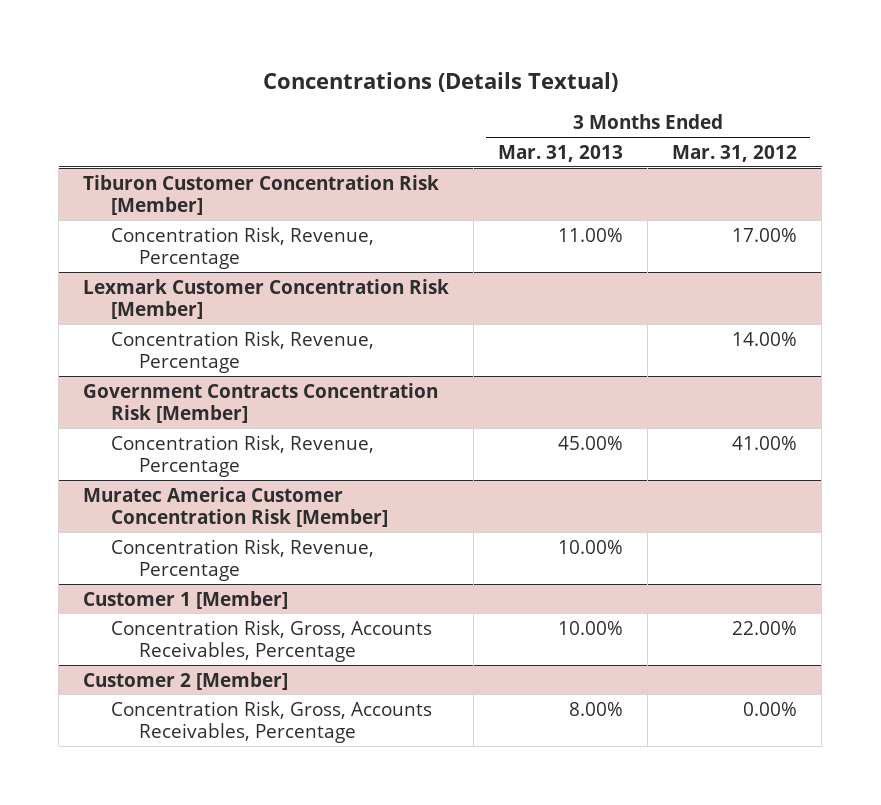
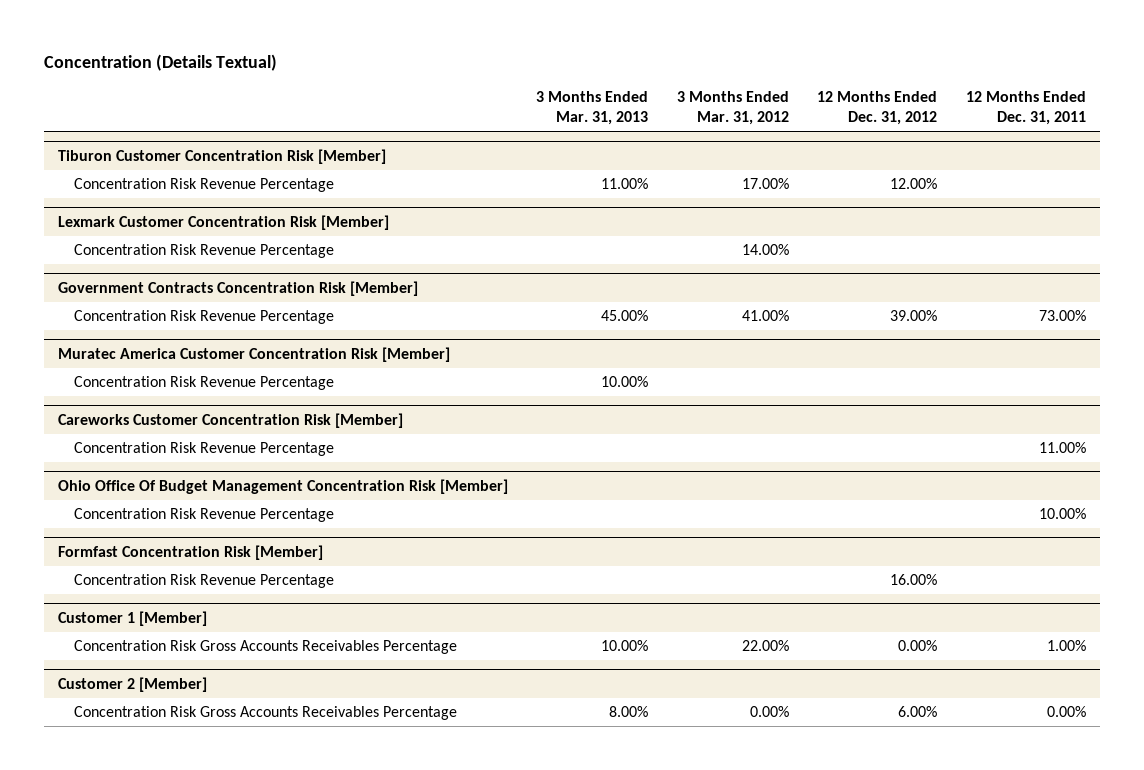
[263,71,619,92] Concentrations (Details Textual) -> [43,53,277,71] Concentration (Details Textual)
none -> [817,91,938,126] 12 Months Ended Dec. 31, 2012
none -> [965,91,1086,126] 12 Months Ended Dec. 31, 2011
[110,226,374,270] Concentration Risk, Revenue, Percentage -> [73,178,334,193] Concentration Risk Revenue Percentage
[110,330,374,374] Concentration Risk, Revenue, Percentage -> [73,244,334,259] Concentration Risk Revenue Percentage
[110,434,374,478] Concentration Risk, Revenue, Percentage -> [73,310,334,325] Concentration Risk Revenue Percentage
[110,538,374,582] Concentration Risk, Revenue, Percentage -> [73,376,334,391] Concentration Risk Revenue Percentage
none -> [57,413,403,429] Careworks Customer Concentration Risk [Member]
none -> [73,442,334,457] Concentration Risk Revenue Percentage
none -> [57,479,508,495] Ohio Office Of Budget Management Concentration Risk [Member]
none -> [73,508,334,523] Concentration Risk Revenue Percentage
none -> [57,545,323,561] Formfast Concentration Risk [Member]
none -> [73,574,334,589] Concentration Risk Revenue Percentage
[110,619,432,663] Concentration Risk, Gross, Accounts Receivables, Percentage -> [73,640,457,655] Concentration Risk Gross Accounts Receivables Percentage
[110,700,432,744] Concentration Risk, Gross, Accounts Receivables, Percentage -> [73,706,457,721] Concentration Risk Gross Accounts Receivables Percentage

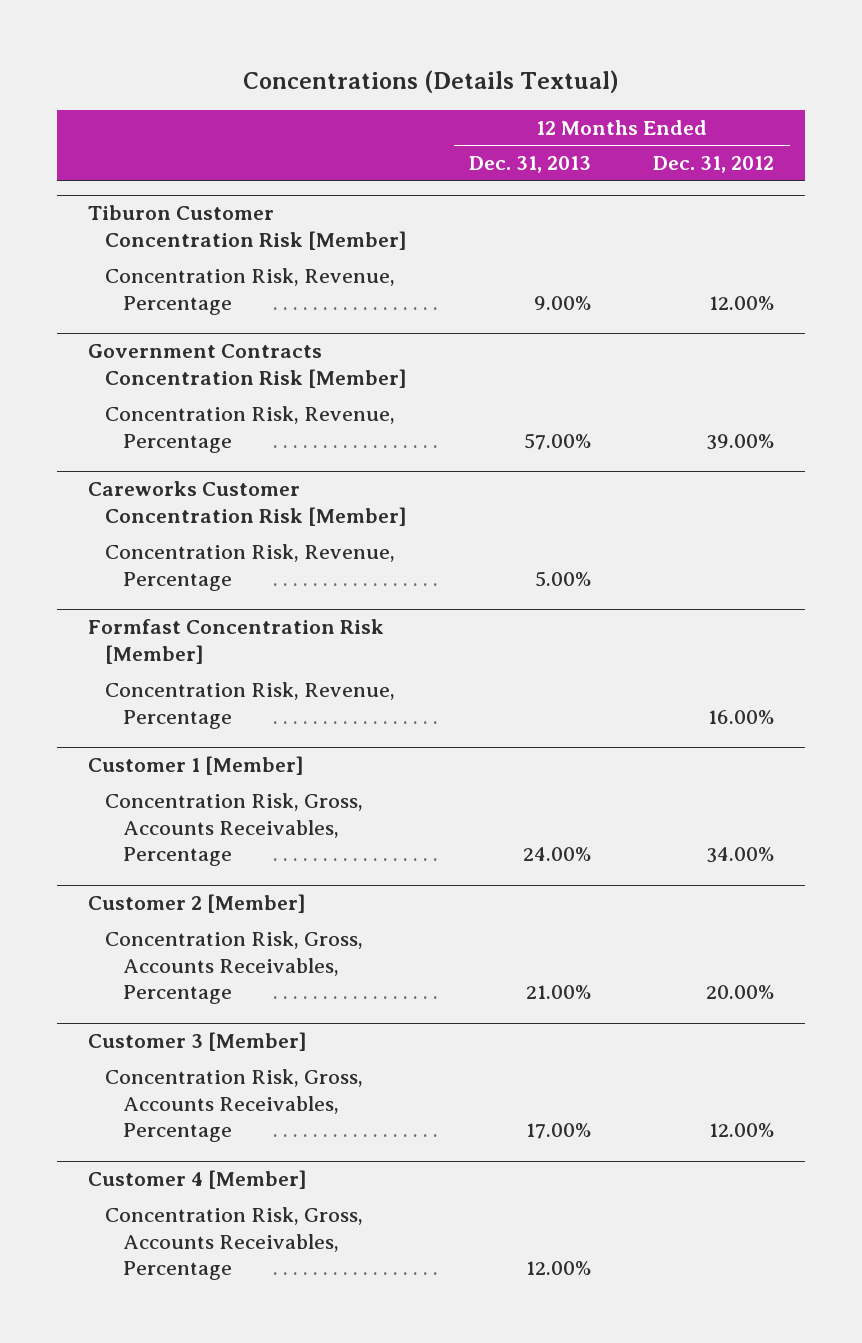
[43,53,277,71] Concentration (Details Textual) -> [242,69,619,93] Concentrations (Details Textual)
[536,91,649,126] 3 Months Ended Mar. 31, 2013 -> none
[676,91,789,126] 3 Months Ended Mar. 31, 2012 -> none
[965,91,1086,126] 12 Months Ended Dec. 31, 2011 -> none
none -> [469,156,592,174] Dec. 31, 2013
[57,215,389,231] Lexmark Customer Concentration Risk [Member] -> none
[73,244,334,259] Concentration Risk Revenue Percentage -> none
[73,178,334,193] Concentration Risk Revenue Percentage -> [105,267,396,315] Concentration Risk, Revenue, Percentage
[57,347,450,363] Muratec America Customer Concentration Risk [Member] -> none
[73,376,334,391] Concentration Risk Revenue Percentage -> none
[73,310,334,325] Concentration Risk Revenue Percentage -> [105,405,396,453] Concentration Risk, Revenue, Percentage
[57,479,508,495] Ohio Office Of Budget Management Concentration Risk [Member] -> none
[73,508,334,523] Concentration Risk Revenue Percentage -> none
[73,442,334,457] Concentration Risk Revenue Percentage -> [105,543,396,591] Concentration Risk, Revenue, Percentage
[73,574,334,589] Concentration Risk Revenue Percentage -> [105,681,396,729] Concentration Risk, Revenue, Percentage
[73,640,457,655] Concentration Risk Gross Accounts Receivables Percentage -> [105,792,364,867] Concentration Risk, Gross, Accounts Receivables, Percentage
[898,640,938,652] 0.00% -> [706,847,775,864] 34.00%
[73,706,457,721] Concentration Risk Gross Accounts Receivables Percentage -> [105,930,364,1005] Concentration Risk, Gross, Accounts Receivables, Percentage
[898,706,938,718] 6.00% -> [706,985,775,1000] 20.00%
none -> [87,1032,307,1052] Customer 3 [Member]
none -> [105,1068,364,1143] Concentration Risk, Gross, Accounts Receivables, Percentage
none -> [87,1170,307,1190] Customer 4 [Member]
none -> [105,1206,364,1281] Concentration Risk, Gross, Accounts Receivables, Percentage

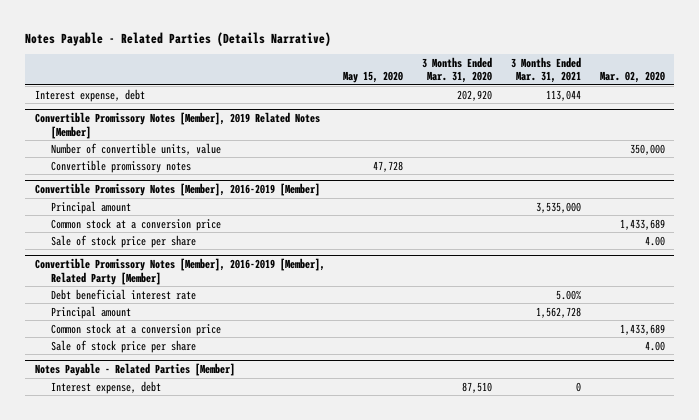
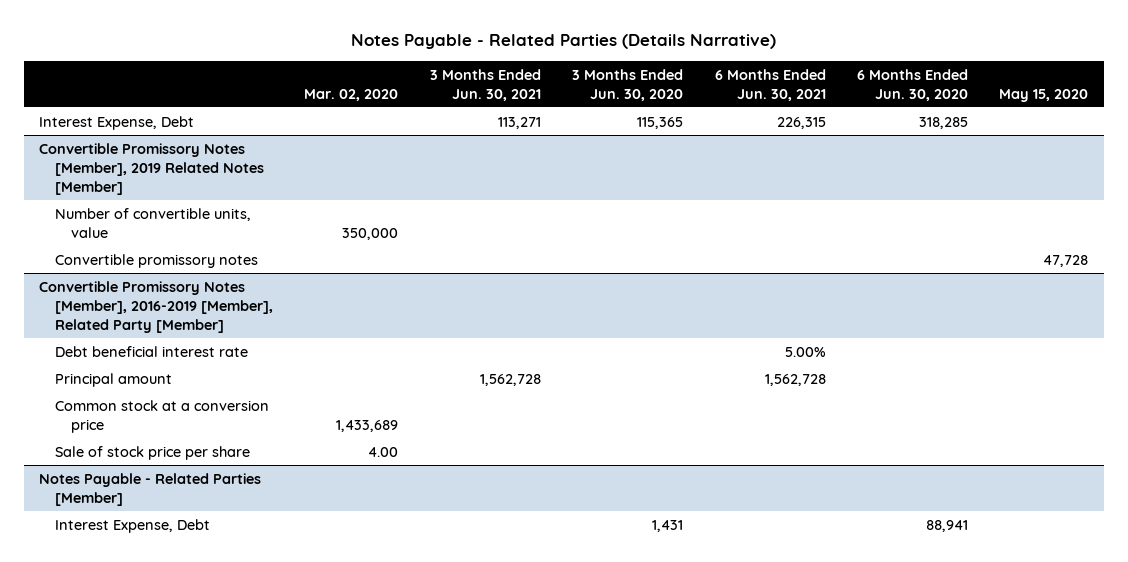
[422,56,493,84] 3 Months Ended Mar. 31, 2020 -> none
[511,56,582,84] 3 Months Ended Mar. 31, 2021 -> none
none -> [429,68,541,101] 3 Months Ended Jun. 30, 2021
none -> [572,68,684,101] 3 Months Ended Jun. 30, 2020
none -> [714,68,826,101] 6 Months Ended Jun. 30, 2021
none -> [856,68,968,101] 6 Months Ended Jun. 30, 2020
[34,88,145,102] Interest expense, debt -> [39,115,195,130] Interest Expense, Debt
[34,183,320,197] Convertible Promissory Notes [Member], 2016-2019 [Member] -> none
[50,200,131,214] Principal amount -> none
[50,217,221,231] Common stock at a conversion price -> none
[50,234,196,248] Sale of stock price per share -> none
[50,380,161,394] Interest expense, debt -> [55,518,211,533] Interest Expense, Debt

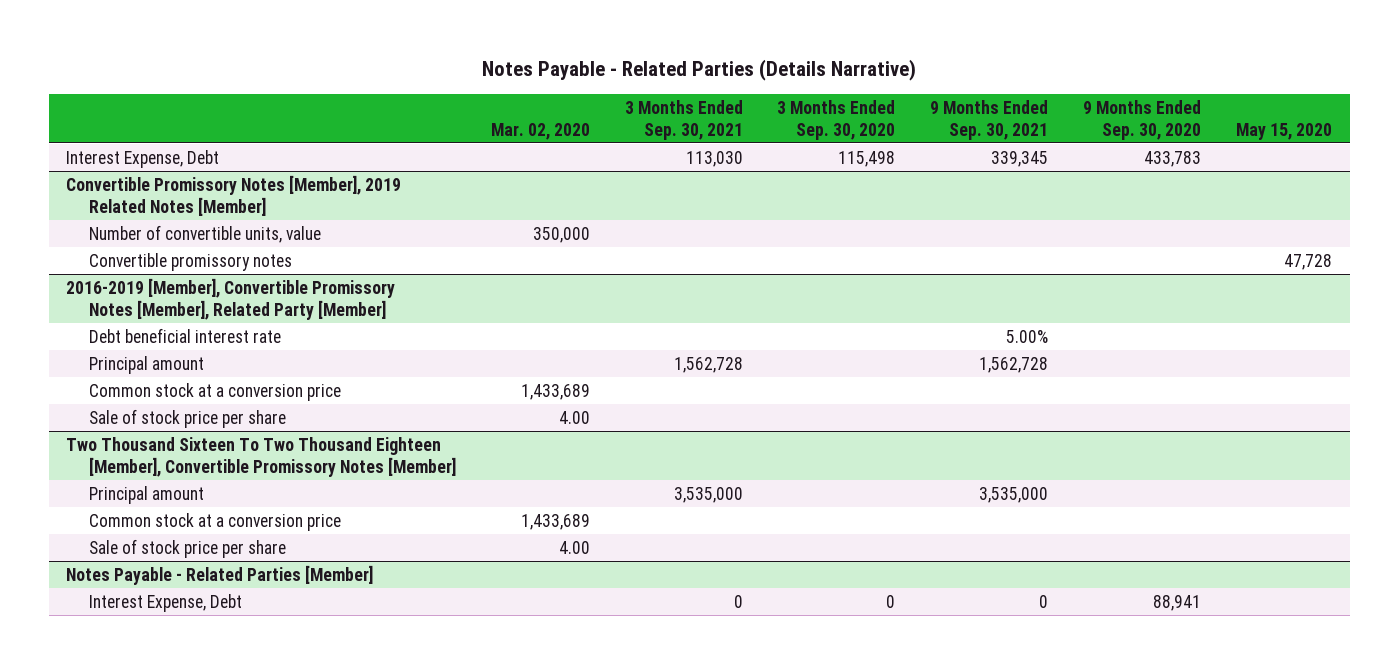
[429,68,541,101] 3 Months Ended Jun. 30, 2021 -> none
[572,68,684,101] 3 Months Ended Jun. 30, 2020 -> none
[714,68,826,101] 6 Months Ended Jun. 30, 2021 -> none
[856,68,968,101] 6 Months Ended Jun. 30, 2020 -> none
none -> [624,99,743,140] 3 Months Ended Sep. 30, 2021
none -> [777,99,896,140] 3 Months Ended Sep. 30, 2020
none -> [930,99,1049,140] 9 Months Ended Sep. 30, 2021
none -> [1083,99,1202,140] 9 Months Ended Sep. 30, 2020
[39,280,274,333] Convertible Promissory Notes [Member], 2016-2019 [Member], Related Party [Member] -> [65,277,395,320] 2016-2019 [Member], Convertible Promissory Notes [Member], Related Party [Member]
none -> [65,436,456,477] Two Thousand Sixteen To Two Thousand Eighteen [Member], Convertible Promissory Notes [Member]
none -> [88,485,204,504] Principal amount
none -> [88,512,341,531] Common stock at a conversion price
none -> [88,538,286,558] Sale of stock price per share

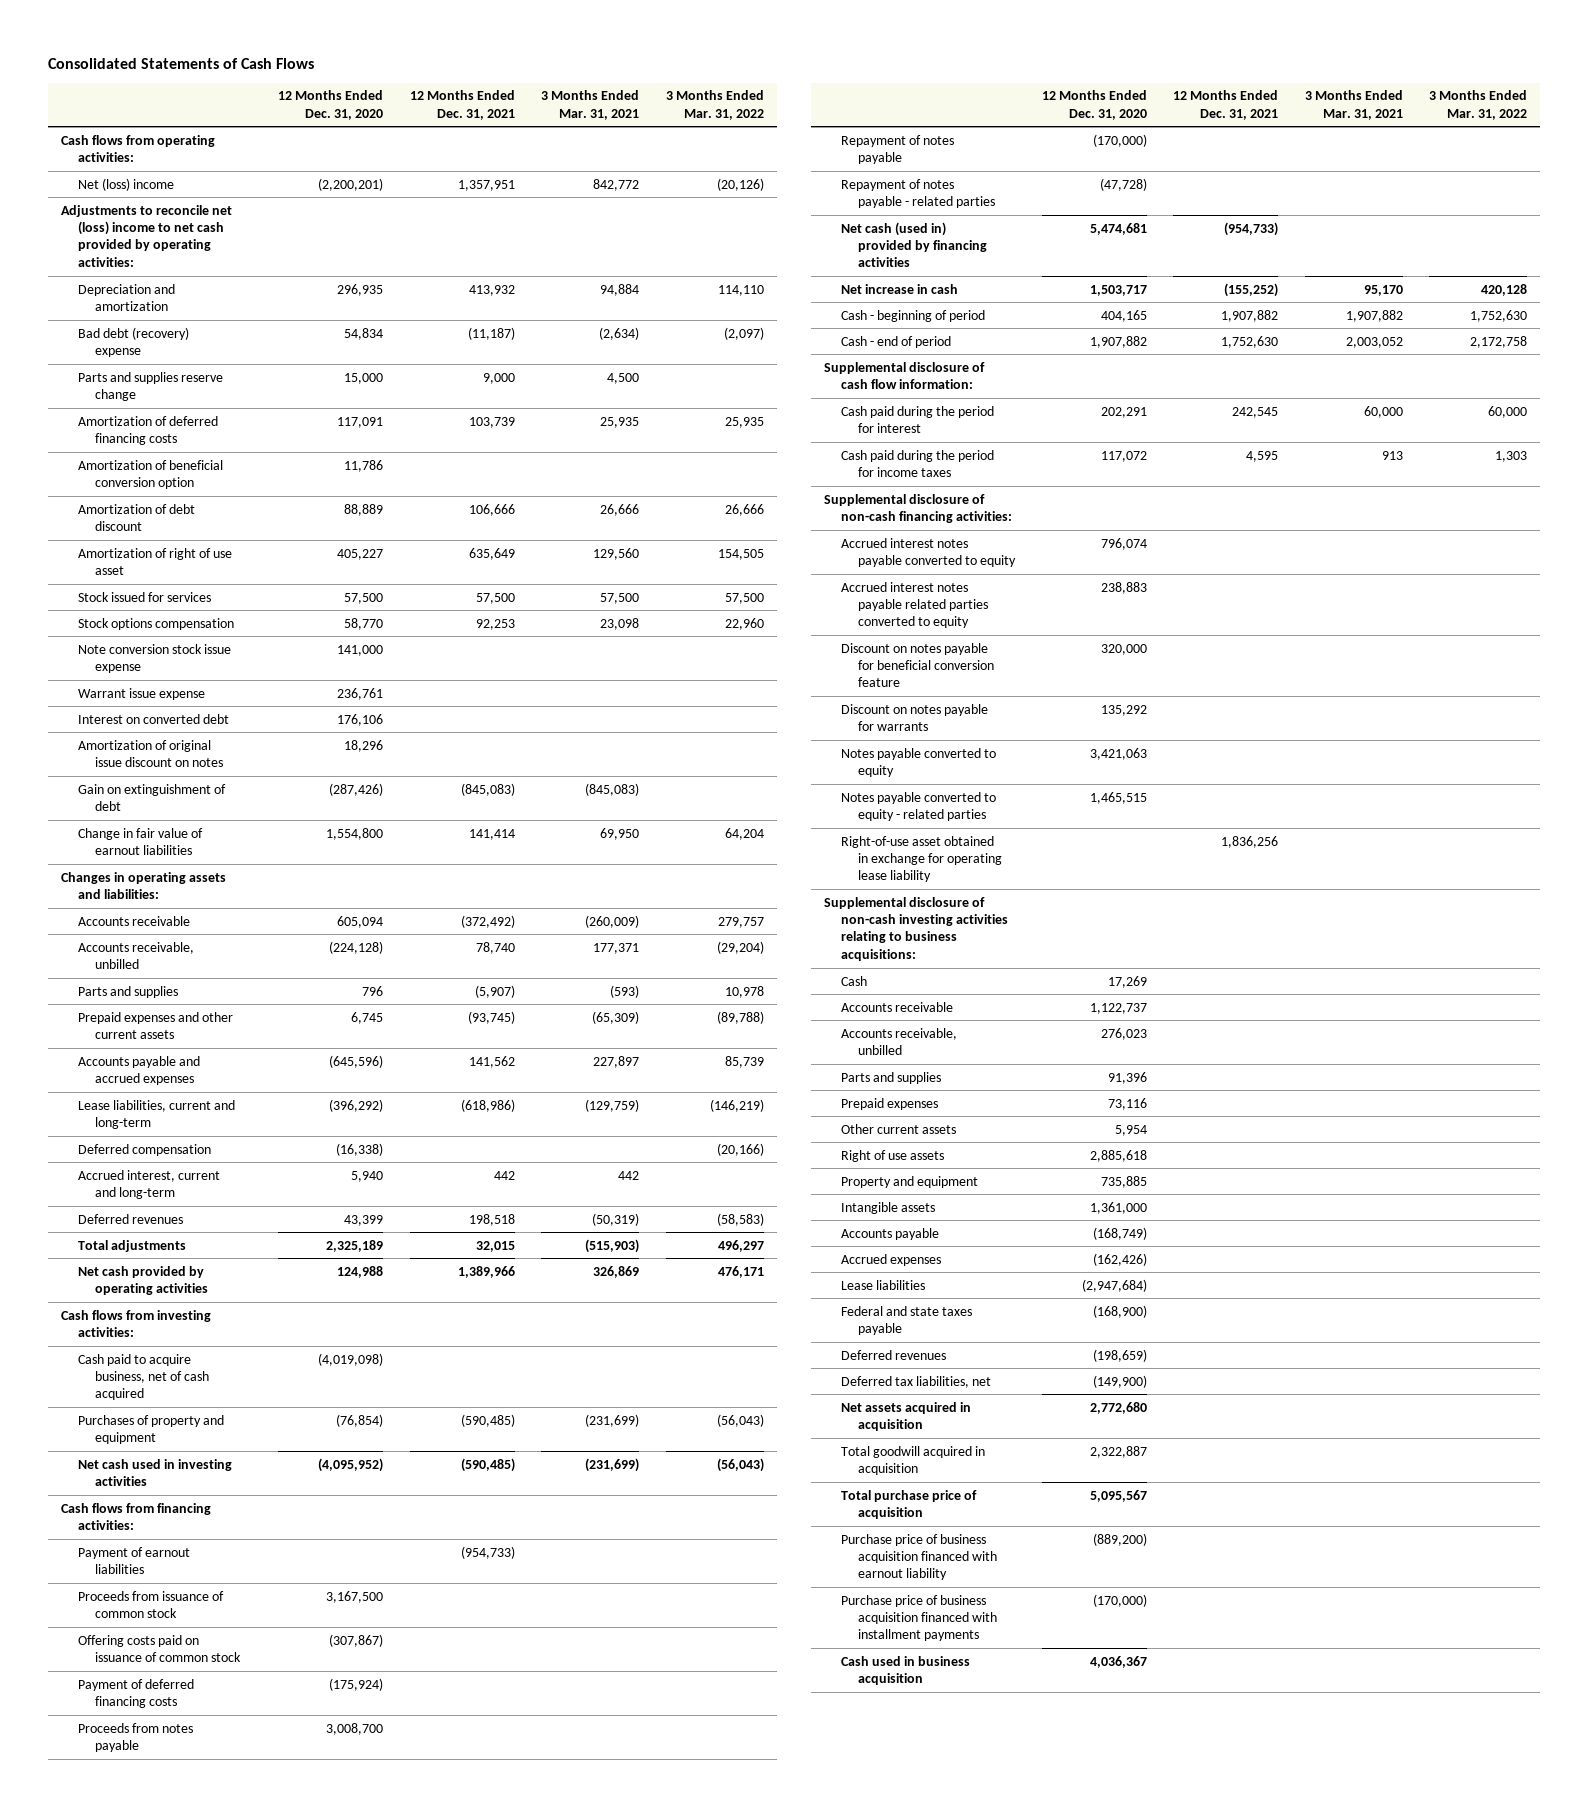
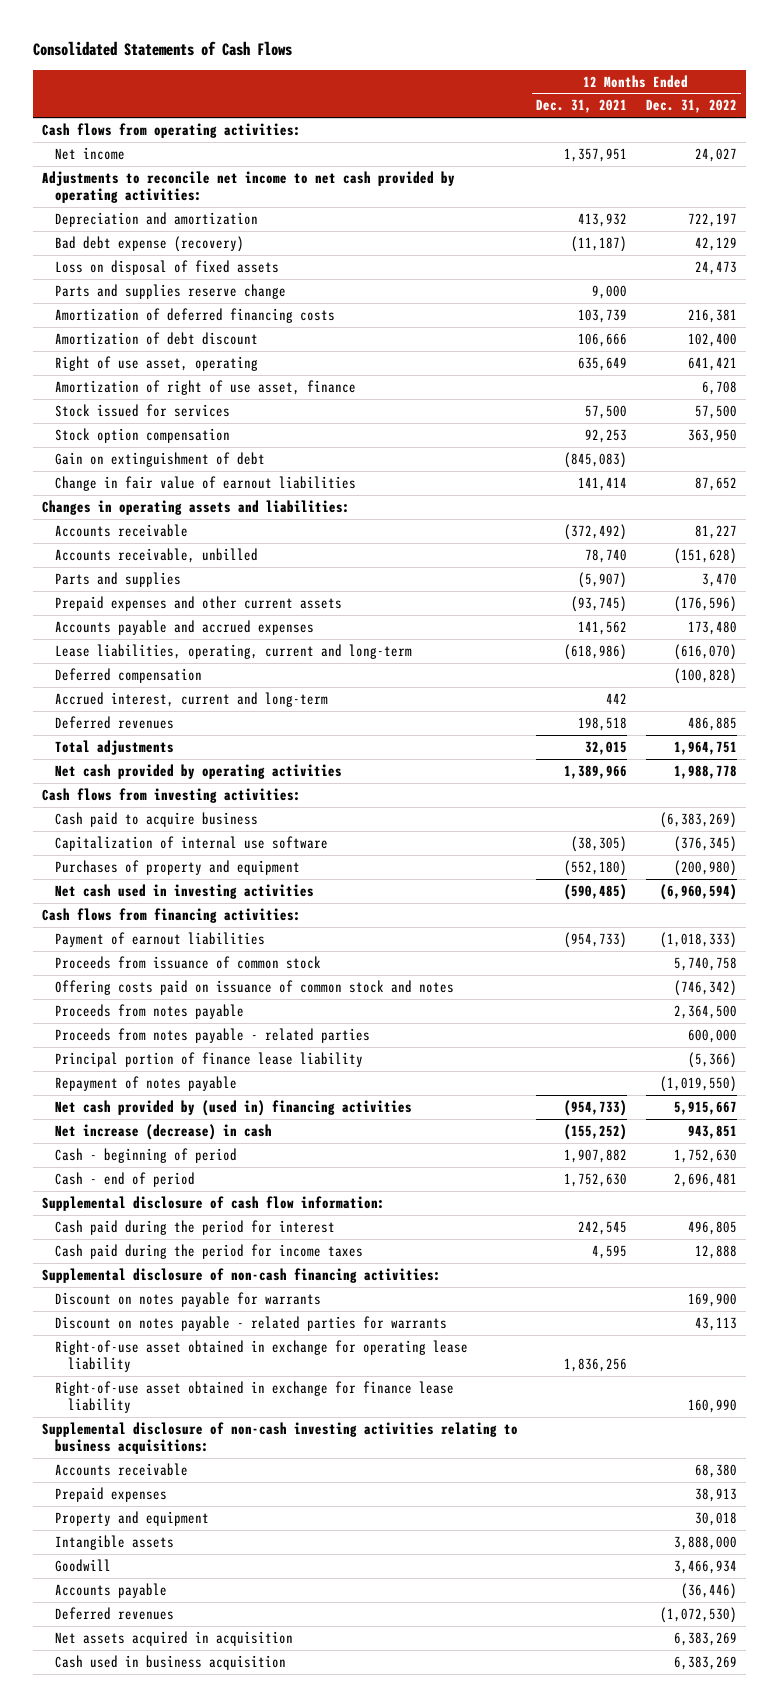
[278,90,384,120] 12 Months Ended Dec. 31, 2020 -> none
[541,90,640,120] 3 Months Ended Mar. 31, 2021 -> none
[665,90,764,120] 3 Months Ended Mar. 31, 2022 -> none
none -> [645,99,737,114] Dec. 31, 2022
[77,177,174,191] Net (loss) income -> [54,146,125,160] Net income
[60,204,232,267] Adjustments to reconcile net (loss) income to net cash provided by operating activities: -> [42,170,456,203] Adjustments to reconcile net income to net cash provided by operating activities:
[77,326,189,358] Bad debt (recovery) expense -> [54,235,244,252] Bad debt expense (recovery)
none -> [54,259,279,275] Loss on disposal of fixed assets
[77,459,223,490] Amortization of beneficial conversion option -> none
[77,547,232,576] Amortization of right of use asset -> [54,355,258,371] Right of use asset, operating
none -> [54,379,356,395] Amortization of right of use asset, finance
[77,643,231,674] Note conversion stock issue expense -> none
[77,687,205,700] Warrant issue expense -> none
[77,713,229,724] Interest on converted debt -> none
[77,739,223,768] Amortization of original issue discount on notes -> none
[77,617,234,630] Stock options compensation -> [54,427,230,443] Stock option compensation
[77,1099,235,1130] Lease liabilities, current and long-term -> [54,643,412,659] Lease liabilities, operating, current and long-term
[77,1353,209,1401] Cash paid to acquire business, net of cash acquired -> [54,811,258,827] Cash paid to acquire business
none -> [54,835,328,851] Capitalization of internal use software
[460,1413,515,1427] (590,485) -> [564,859,628,876] (552,180)
[77,1678,194,1709] Payment of deferred financing costs -> none
[77,1634,241,1663] Offering costs paid on issuance of common stock -> [54,979,454,995] Offering costs paid on issuance of common stock and notes
none -> [54,1027,370,1043] Proceeds from notes payable - related parties
none -> [54,1051,363,1067] Principal portion of finance lease liability
[841,178,996,209] Repayment of notes payable - related parties -> none
[841,221,988,268] Net cash (used in) provided by financing activities -> [54,1099,412,1116] Net cash provided by (used in) financing activities
[841,283,959,294] Net increase in cash -> [54,1123,272,1140] Net increase (decrease) in cash
[841,537,1017,568] Accrued interest notes payable converted to equity -> none
[841,581,989,629] Accrued interest notes payable related parties converted to equity -> none
[841,642,995,688] Discount on notes payable for beneficial conversion feature -> none
[841,747,997,778] Notes payable converted to equity -> none
[841,791,997,822] Notes payable converted to equity - related parties -> none
none -> [54,1315,447,1331] Discount on notes payable - related parties for warrants
none -> [54,1380,454,1413] Right-of-use asset obtained in exchange for finance lease liability
[841,975,868,986] Cash -> none
[841,1027,958,1056] Accounts receivable, unbilled -> none
[841,1071,942,1084] Parts and supplies -> none
[841,1123,957,1134] Other current assets -> none
[841,1149,945,1162] Right of use assets -> none
none -> [54,1558,111,1572] Goodwill
[841,1253,942,1266] Accrued expenses -> none
[841,1279,926,1290] Lease liabilities -> none
[841,1305,973,1336] Federal and state taxes payable -> none
[841,1375,992,1388] Deferred tax liabilities, net -> none
[841,1445,986,1476] Total goodwill acquired in acquisition -> none
[841,1489,978,1520] Total purchase price of acquisition -> none
[841,1533,998,1581] Purchase price of business acquisition financed with earnout liability -> none
[841,1594,998,1642] Purchase price of business acquisition financed with installment payments -> none

